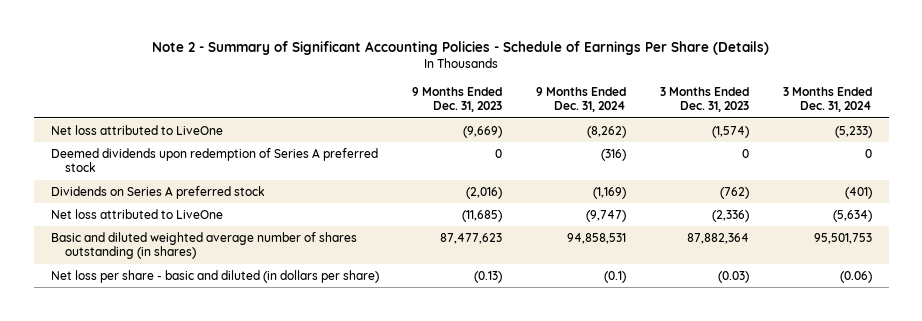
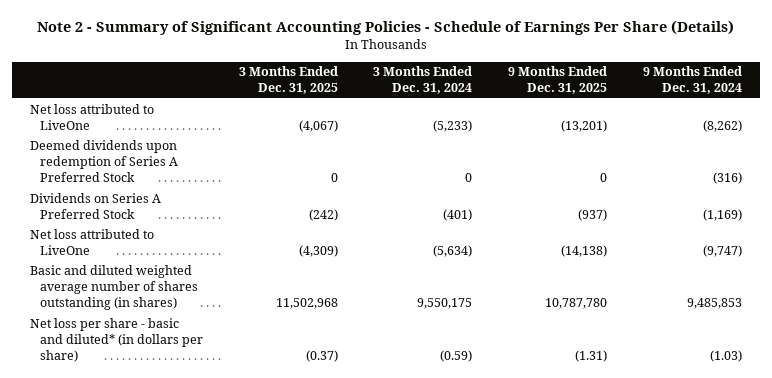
[412,86,503,113] 9 Months Ended Dec. 31, 2023 -> none
[659,86,749,113] 3 Months Ended Dec. 31, 2023 -> none
none -> [238,66,338,95] 3 Months Ended Dec. 31, 2025
none -> [508,66,608,95] 9 Months Ended Dec. 31, 2025
[50,147,378,173] Deemed dividends upon redemption of Series A preferred stock -> [29,139,178,183] Deemed dividends upon redemption of Series A Preferred Stock
[50,185,265,199] Dividends on Series A preferred stock -> [29,192,161,219] Dividends on Series A Preferred Stock
[567,232,627,244] 94,858,531 -> [686,298,742,310] 9,485,853
[813,232,872,244] 95,501,753 -> [417,298,473,310] 9,550,175
[50,269,379,283] Net loss per share - basic and diluted (in dollars per share) -> [29,317,203,363] Net loss per share - basic and diluted* (in dollars per share)
[604,270,627,283] (0.1) -> [709,350,742,363] (1.03)
[839,270,872,283] (0.06) -> [440,350,473,363] (0.59)

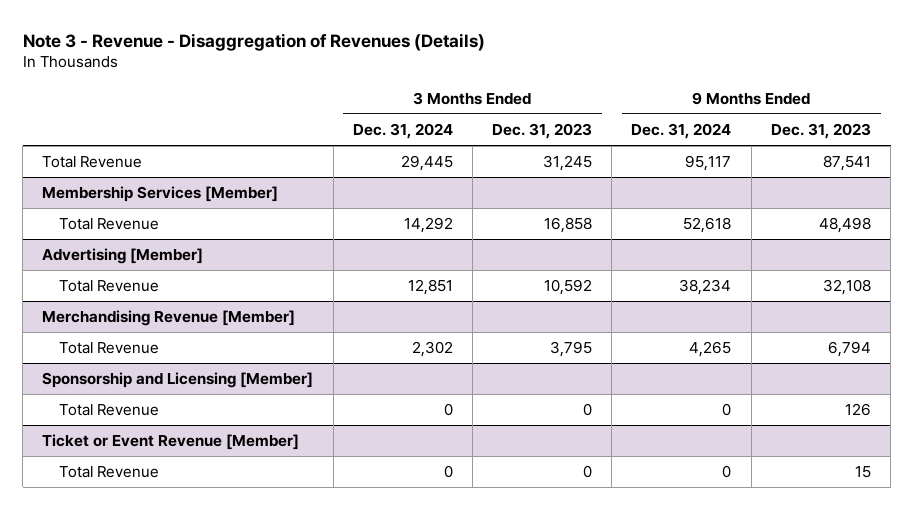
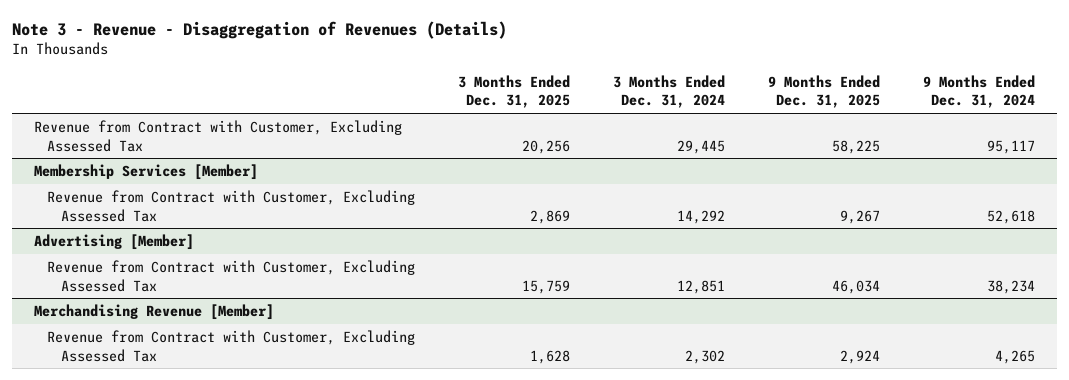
[492,123,593,140] Dec. 31, 2023 -> none
[770,123,871,140] Dec. 31, 2023 -> none
none -> [458,74,571,109] 3 Months Ended Dec. 31, 2025
none -> [768,74,881,109] 9 Months Ended Dec. 31, 2025
[42,156,143,169] Total Revenue -> [33,119,402,152] Revenue from Contract with Customer, Excluding Assessed Tax
[58,218,159,231] Total Revenue -> [47,189,416,222] Revenue from Contract with Customer, Excluding Assessed Tax
[58,280,159,293] Total Revenue -> [47,259,416,292] Revenue from Contract with Customer, Excluding Assessed Tax
[42,372,314,389] Sponsorship and Licensing [Member] -> none
[58,404,159,417] Total Revenue -> none
[42,434,300,451] Ticket or Event Revenue [Member] -> none
[58,466,159,479] Total Revenue -> none
[58,342,159,355] Total Revenue -> [47,329,416,362] Revenue from Contract with Customer, Excluding Assessed Tax

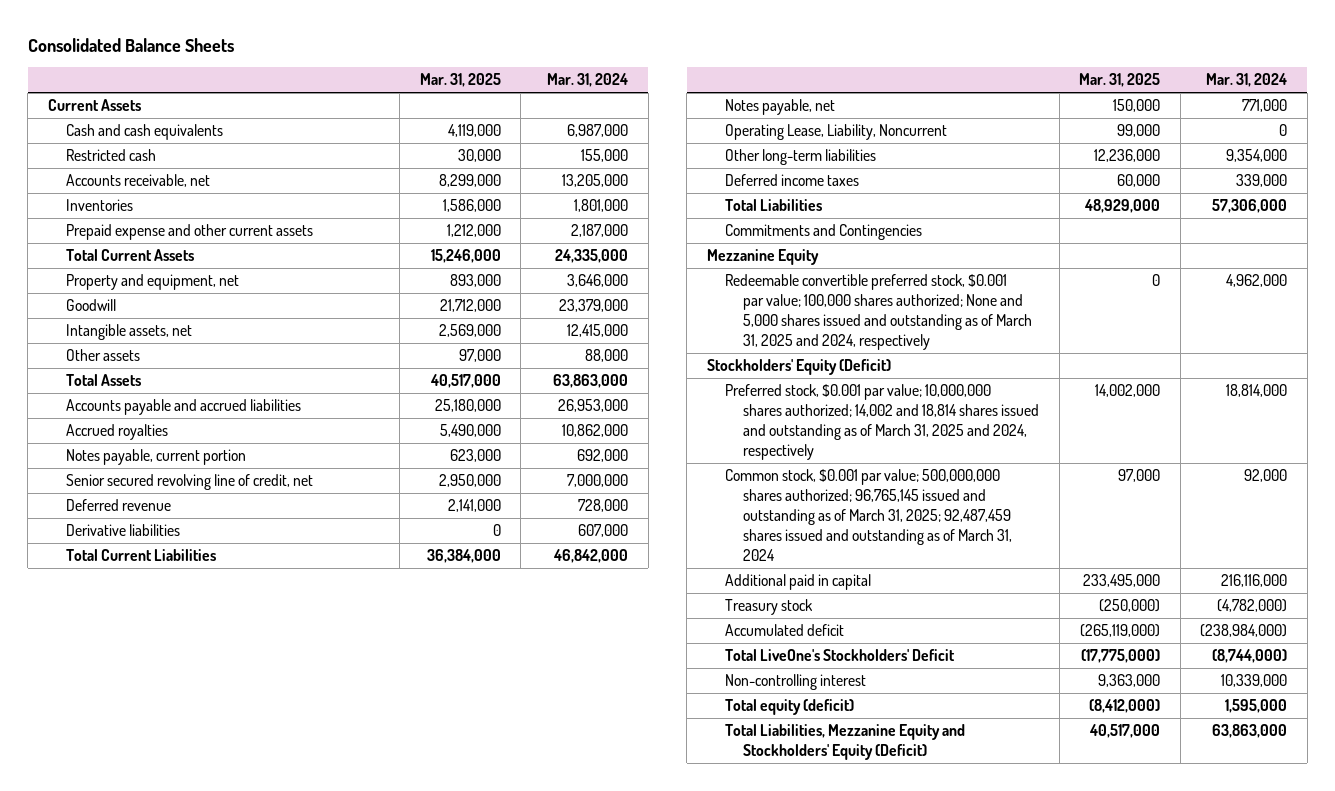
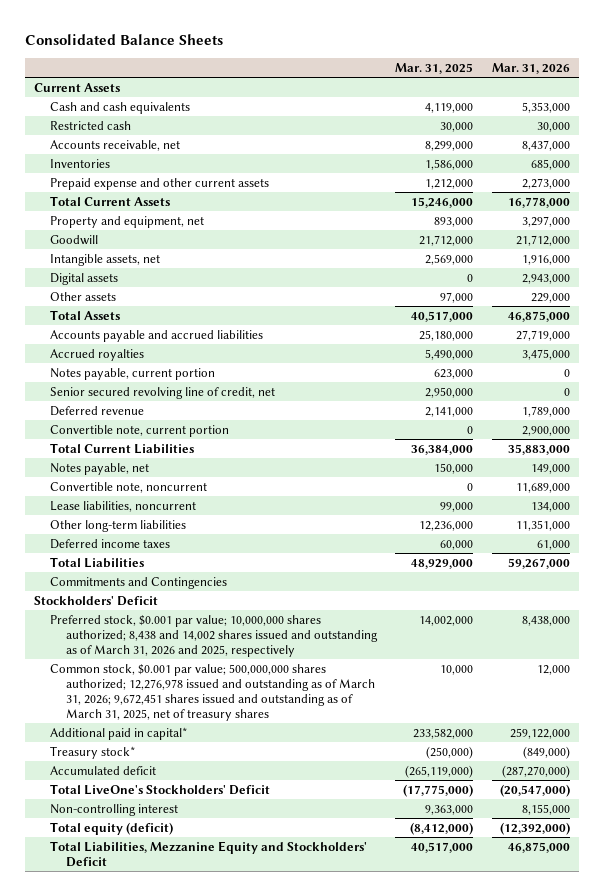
[546,73,628,88] Mar. 31, 2024 -> none
none -> [491,62,570,74] Mar. 31, 2026
none -> [50,272,119,285] Digital assets
[65,524,180,537] Derivative liabilities -> none
none -> [50,424,230,437] Convertible note, current portion
none -> [50,481,208,493] Convertible note, noncurrent
[724,124,947,141] Operating Lease, Liability, Noncurrent -> [50,500,197,512] Lease liabilities, noncurrent
[706,249,819,266] Mezzanine Equity -> none
[724,274,1033,350] Redeemable convertible preferred stock, $0.001 par value; 100,000 shares authorized; None and 5,000 shares issued and outstanding as of March 31, 2025 and 2024, respectively -> none
[706,359,891,376] Stockholders' Equity (Deficit) -> [34,595,159,606] Stockholders' Deficit
[724,384,1040,460] Preferred stock, $0.001 par value; 10,000,000 shares authorized; 14,002 and 18,814 shares issued and outstanding as of March 31, 2025 and 2024, respectively -> [50,614,379,657] Preferred stock, $0.001 par value; 10,000,000 shares authorized; 8,438 and 14,002 shares issued and outstanding as of March 31, 2026 and 2025, respectively
[724,469,1013,561] Common stock, $0.001 par value; 500,000,000 shares authorized; 96,765,145 issued and outstanding as of March 31, 2025; 92,487,459 shares issued and outstanding as of March 31, 2024 -> [50,663,376,722] Common stock, $0.001 par value; 500,000,000 shares authorized; 12,276,978 issued and outstanding as of March 31, 2026; 9,672,451 shares issued and outstanding as of March 31, 2025, net of treasury shares
[1118,469,1161,483] 97,000 -> [440,664,474,675] 10,000
[724,574,871,591] Additional paid in capital -> [50,726,189,740] Additional paid in capital*
[1083,574,1161,588] 233,495,000 -> [413,727,474,739] 233,582,000
[724,599,813,616] Treasury stock -> [50,745,137,759] Treasury stock*
[724,724,965,761] Total Liabilities, Mezzanine Equity and Stockholders' Equity (Deficit) -> [50,840,368,867] Total Liabilities, Mezzanine Equity and Stockholders' Deficit

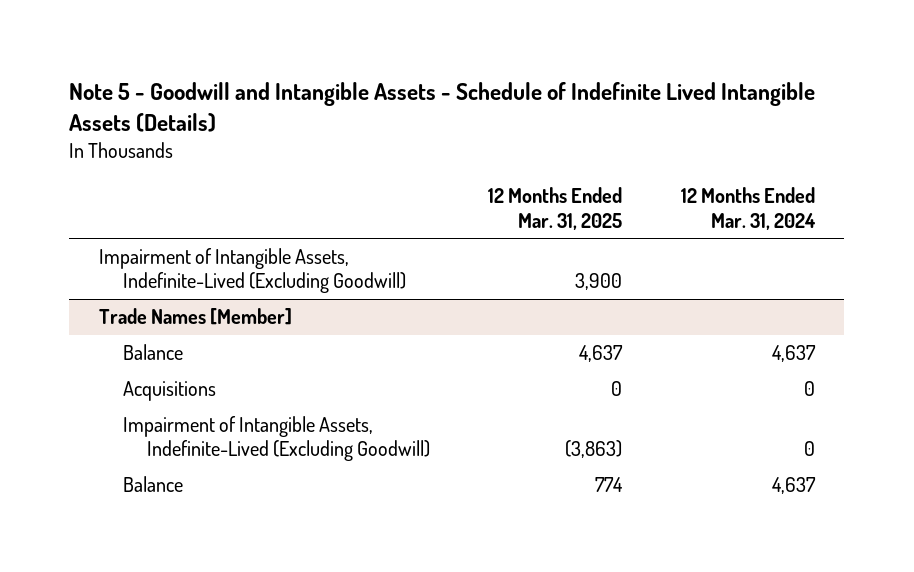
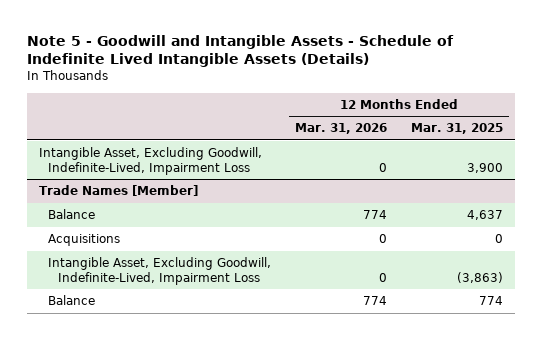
[681,187,817,230] 12 Months Ended Mar. 31, 2024 -> none
none -> [295,123,388,135] Mar. 31, 2026
[98,248,406,294] Impairment of Intangible Assets, Indefinite-Lived (Excluding Goodwill) -> [38,147,262,175] Intangible Asset, Excluding Goodwill, Indefinite-Lived, Impairment Loss
[122,416,430,462] Impairment of Intangible Assets, Indefinite-Lived (Excluding Goodwill) -> [48,257,272,285] Intangible Asset, Excluding Goodwill, Indefinite-Lived, Impairment Loss

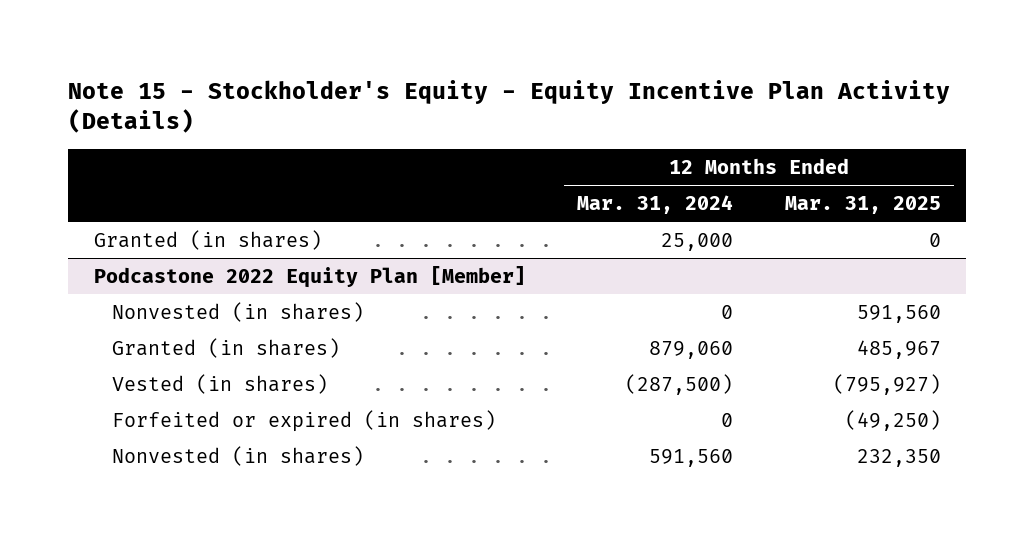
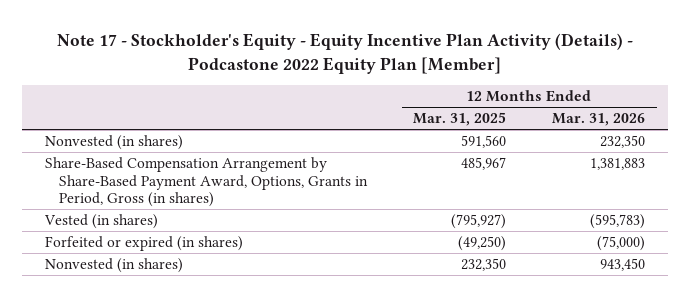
[68,79,951,134] Note 15 - Stockholder's Equity - Equity Incentive Plan Activity (Details) -> [57,33,634,75] Note 17 - Stockholder's Equity - Equity Incentive Plan Activity (Details) - Podcastone 2022 Equity Plan [Member]
[577,194,734,214] Mar. 31, 2024 -> none
none -> [552,113,646,127] Mar. 31, 2026
[93,229,322,250] Granted (in shares) -> none
[93,265,526,288] Podcastone 2022 Equity Plan [Member] -> none
[112,337,341,358] Granted (in shares) -> [45,156,368,208] Share-Based Compensation Arrangement by Share-Based Payment Award, Options, Grants in Period, Gross (in shares)

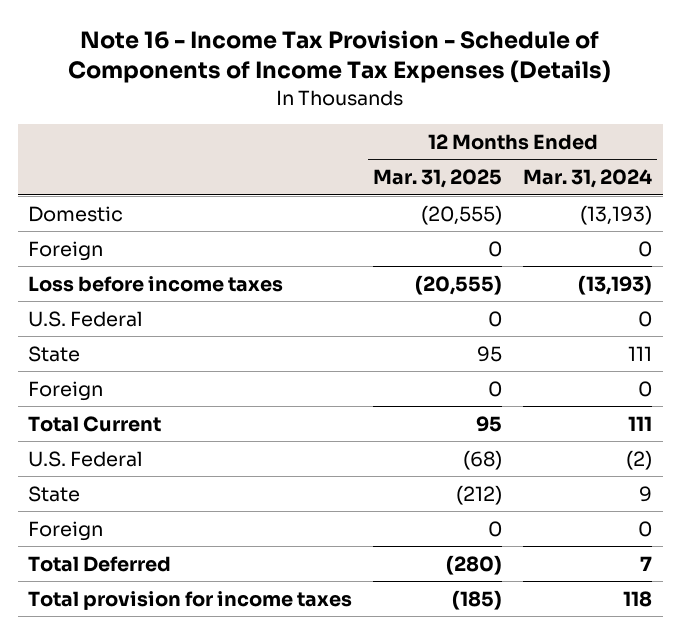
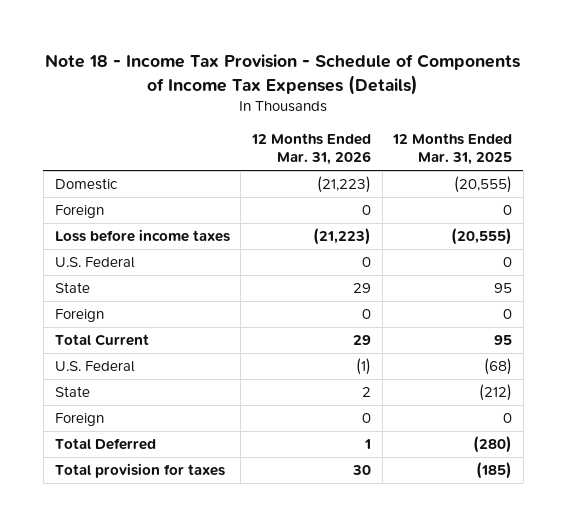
[68,30,612,84] Note 16 - Income Tax Provision - Schedule of Components of Income Tax Expenses (Details) -> [45,53,521,95] Note 18 - Income Tax Provision - Schedule of Components of Income Tax Expenses (Details)
[523,169,653,189] Mar. 31, 2024 -> none
none -> [250,133,371,166] 12 Months Ended Mar. 31, 2026
[28,590,353,610] Total provision for income taxes -> [54,463,225,479] Total provision for taxes

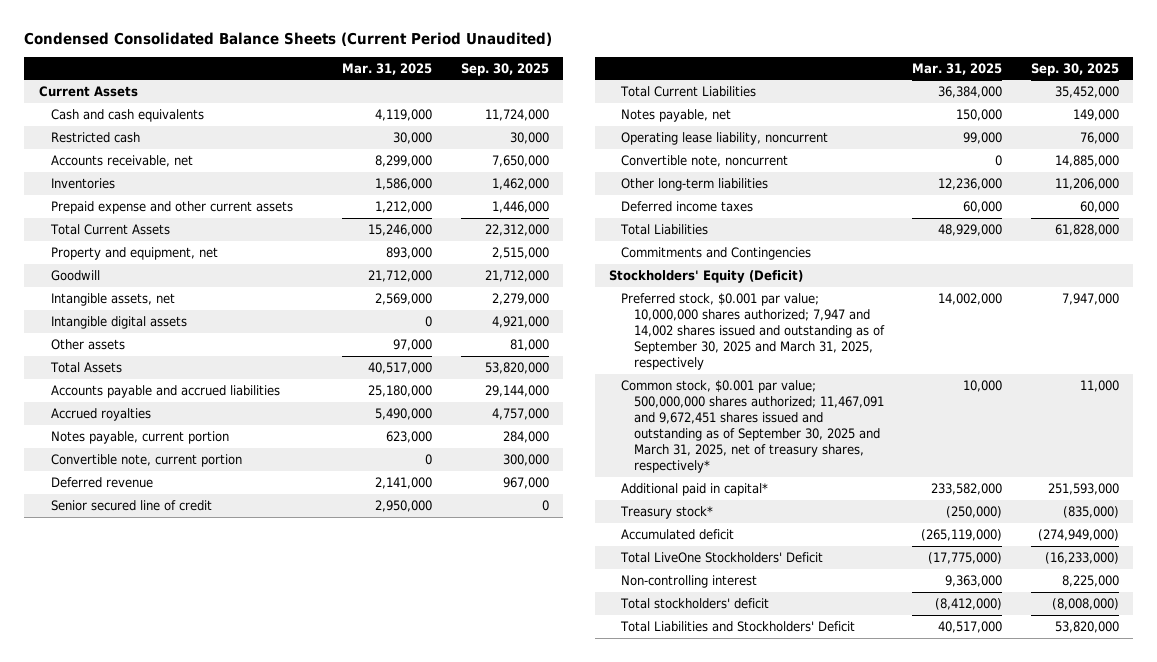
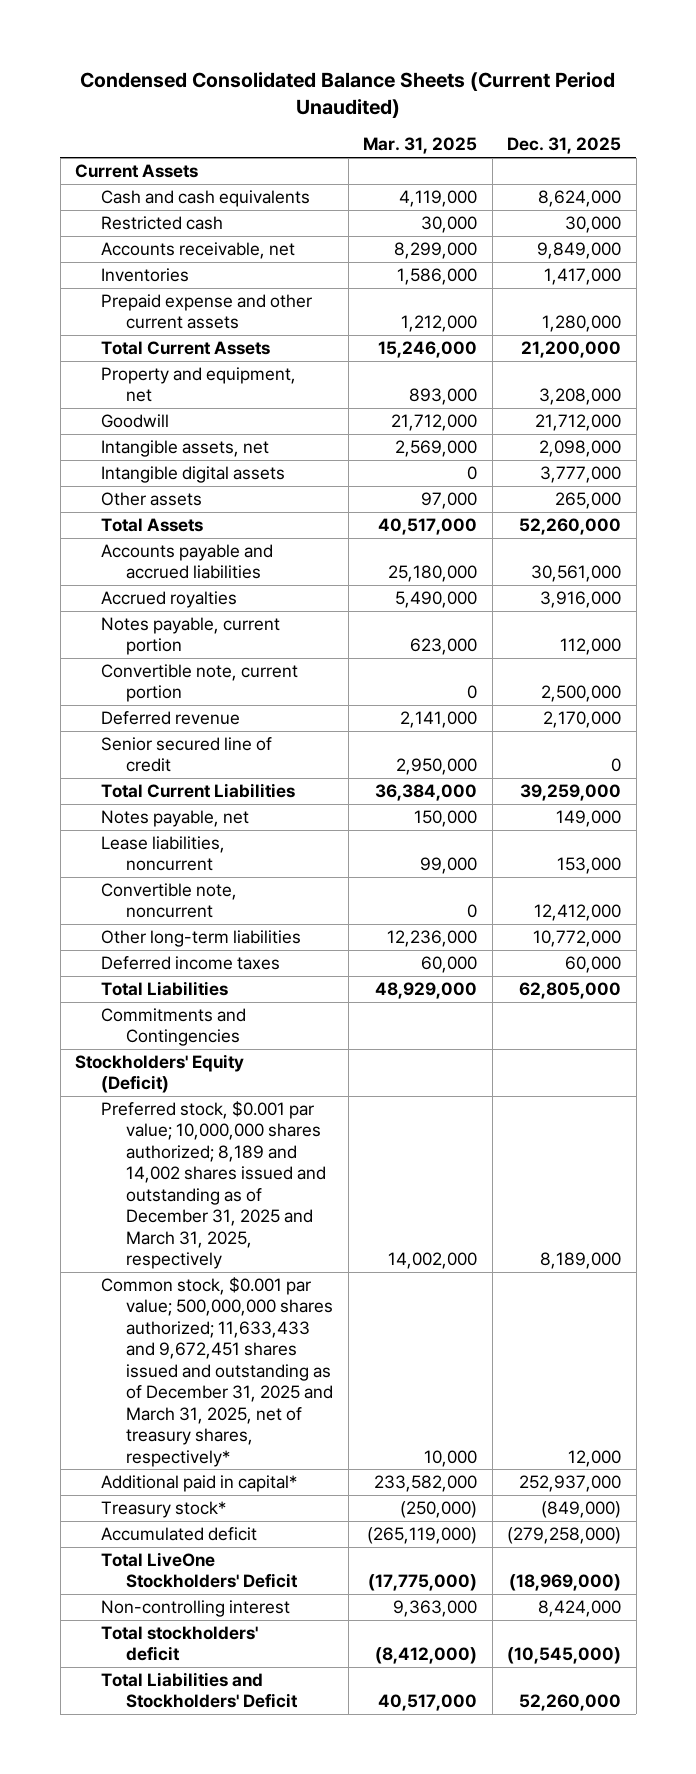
[460,62,549,76] Sep. 30, 2025 -> none
none -> [507,137,622,155] Dec. 31, 2025
[621,131,829,145] Operating lease liability, noncurrent -> [100,835,225,872] Lease liabilities, noncurrent
[621,292,886,370] Preferred stock, $0.001 par value; 10,000,000 shares authorized; 7,947 and 14,002 shares issued and outstanding as of September 30, 2025 and March 31, 2025, respectively -> [100,1100,327,1270] Preferred stock, $0.001 par value; 10,000,000 shares authorized; 8,189 and 14,002 shares issued and outstanding as of December 31, 2025 and March 31, 2025, respectively
[621,379,885,473] Common stock, $0.001 par value; 500,000,000 shares authorized; 11,467,091 and 9,672,451 shares issued and outstanding as of September 30, 2025 and March 31, 2025, net of treasury shares, respectively* -> [100,1276,334,1467] Common stock, $0.001 par value; 500,000,000 shares authorized; 11,633,433 and 9,672,451 shares issued and outstanding as of December 31, 2025 and March 31, 2025, net of treasury shares, respectively*

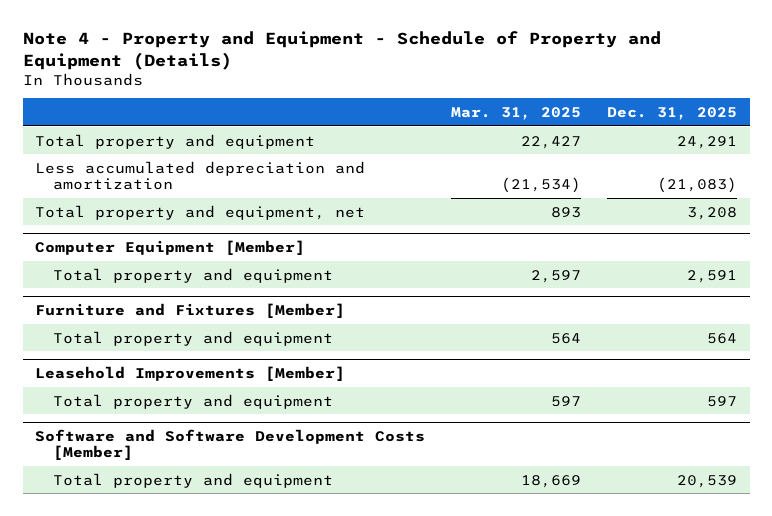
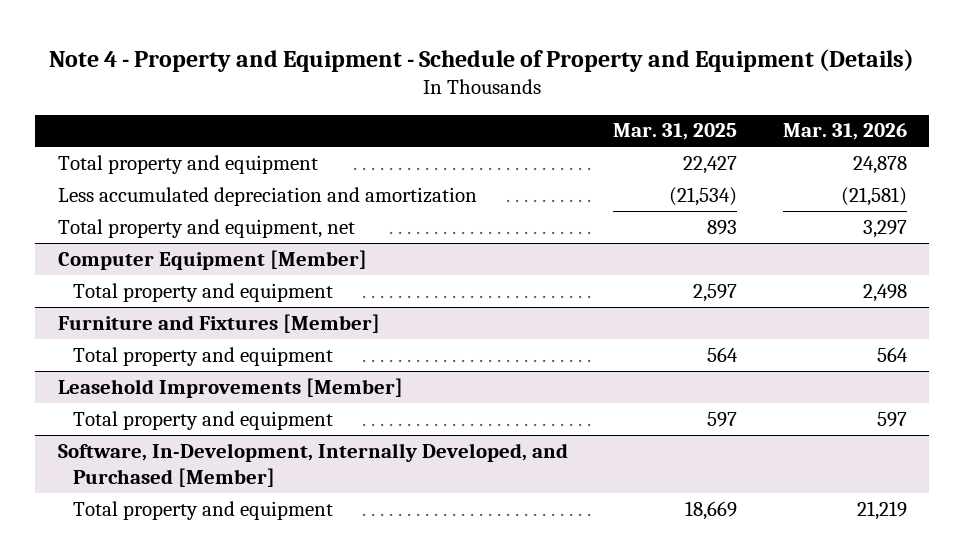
[606,106,737,120] Dec. 31, 2025 -> none
none -> [782,123,907,141] Mar. 31, 2026
[35,428,426,461] Software and Software Development Costs [Member] -> [58,442,569,487] Software, In-Development, Internally Developed, and Purchased [Member]

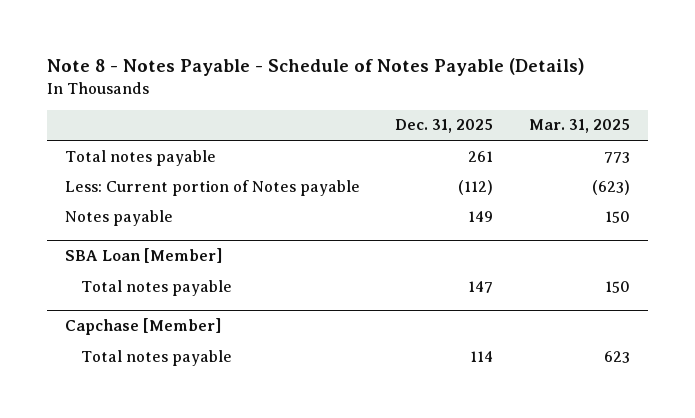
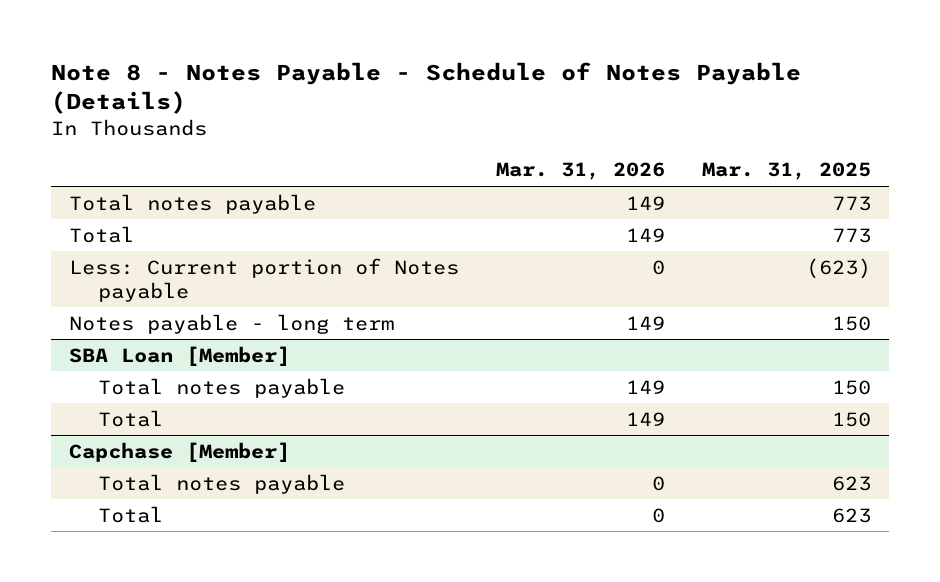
[395,119,494,134] Dec. 31, 2025 -> none
none -> [496,162,666,181] Mar. 31, 2026
none -> [69,225,135,243] Total
[64,209,173,226] Notes payable -> [69,313,395,334] Notes payable - long term
none -> [98,409,164,427] Total
none -> [98,505,164,523] Total

